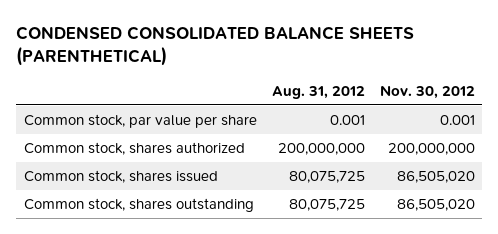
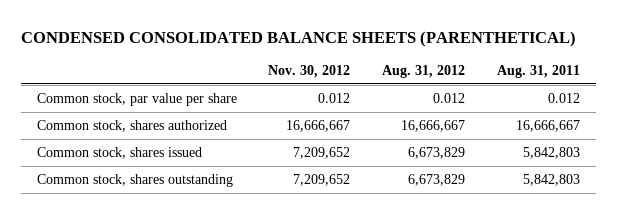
none -> [496,65,580,79] Aug. 31, 2011
[329,114,365,125] 0.001 -> [433,92,466,103] 0.012
[439,114,475,125] 0.001 -> [318,92,351,103] 0.012
[277,142,365,155] 200,000,000 -> [401,119,466,132] 16,666,667
[387,142,475,155] 200,000,000 -> [286,119,351,132] 16,666,667
[288,170,365,183] 80,075,725 -> [408,146,466,159] 6,673,829
[396,170,475,183] 86,505,020 -> [293,146,351,159] 7,209,652
[288,198,365,211] 80,075,725 -> [408,173,466,186] 6,673,829
[396,198,475,211] 86,505,020 -> [293,173,351,186] 7,209,652

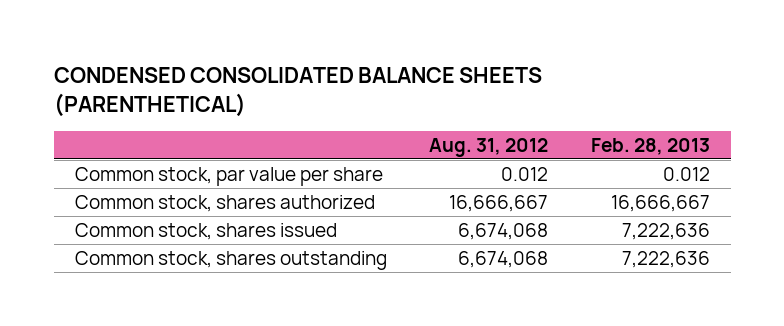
[268,65,351,79] Nov. 30, 2012 -> none
[496,65,580,79] Aug. 31, 2011 -> none
none -> [590,137,710,155] Feb. 28, 2013
[408,146,466,159] 6,673,829 -> [458,222,549,240] 6,674,068
[408,173,466,186] 6,673,829 -> [458,250,549,268] 6,674,068

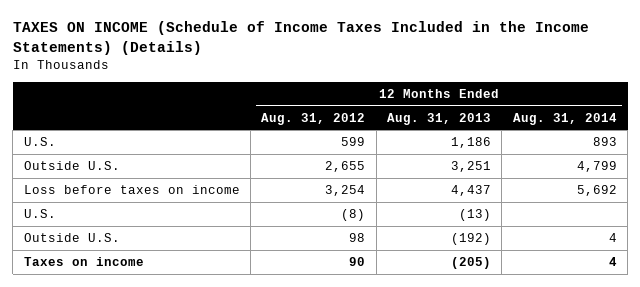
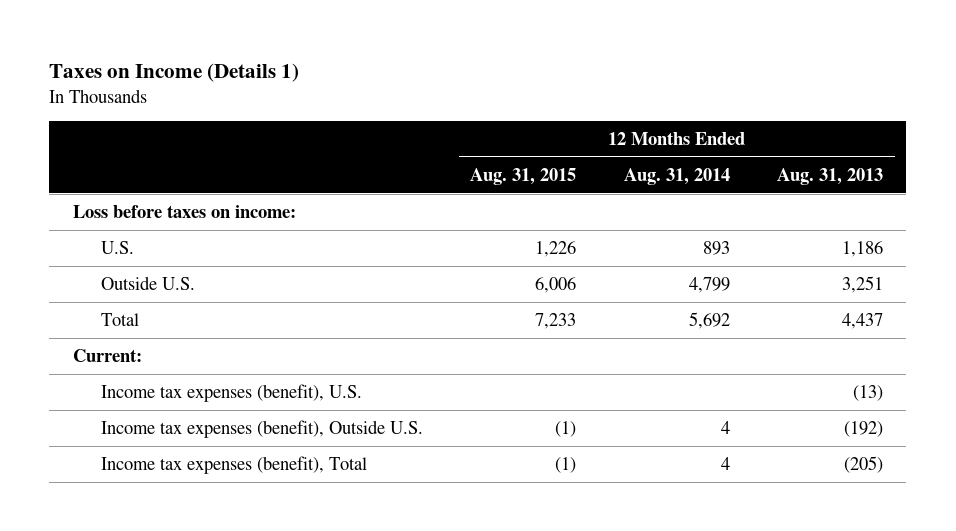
[12,21,589,56] TAXES ON INCOME (Schedule of Income Taxes Included in the Income Statements) (Details) -> [49,62,300,82] Taxes on Income (Details 1)
[261,112,366,125] Aug. 31, 2012 -> none
none -> [470,167,577,185] Aug. 31, 2015
none -> [72,204,296,218] Loss before taxes on income:
[23,185,240,195] Loss before taxes on income -> [101,312,140,326] Total
none -> [72,348,142,362] Current:
[23,209,56,219] U.S. -> [101,383,363,402] Income tax expenses (benefit), U.S.
[23,233,120,243] Outside U.S. -> [101,419,424,438] Income tax expenses (benefit), Outside U.S.
[23,257,144,267] Taxes on income -> [101,455,368,474] Income tax expenses (benefit), Total

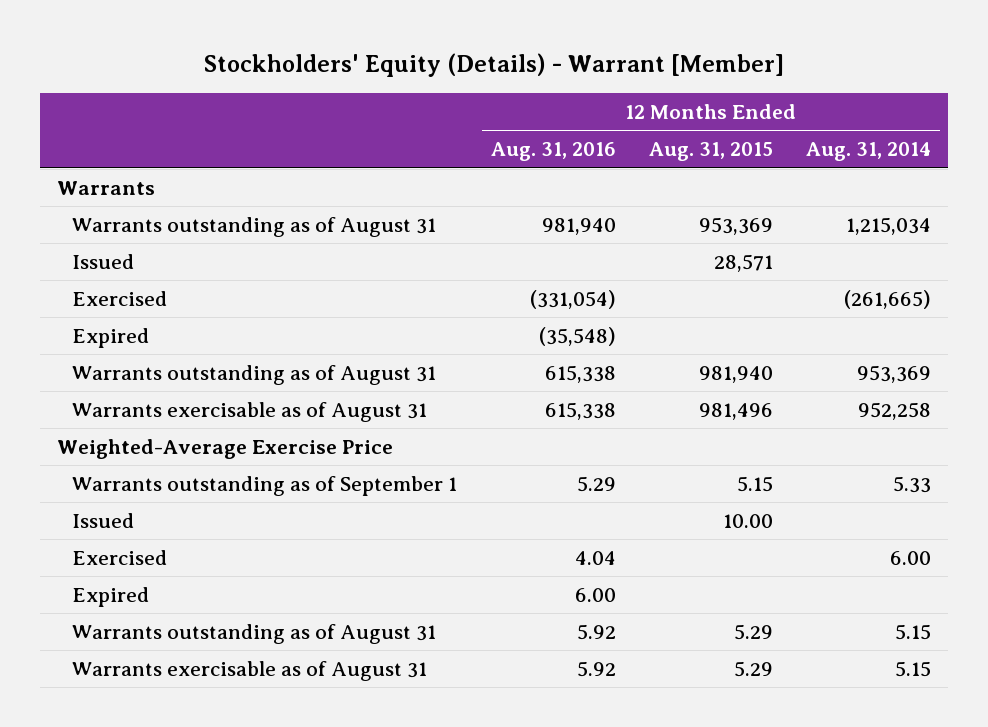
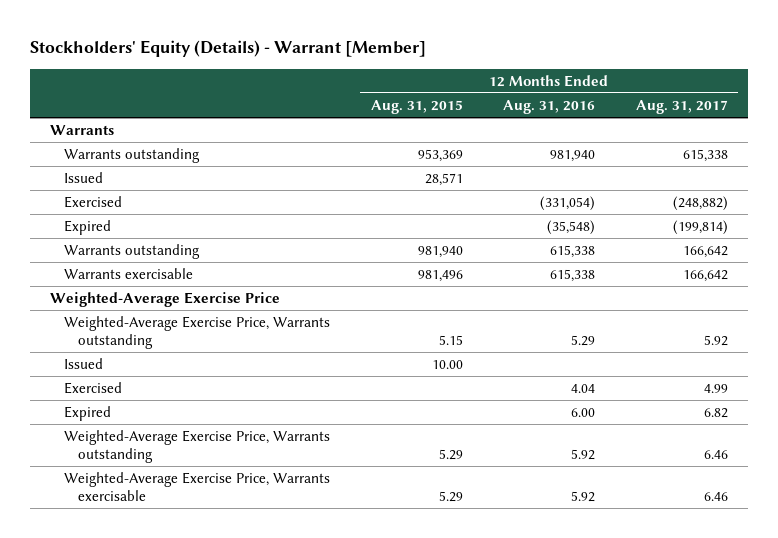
[806,142,932,162] Aug. 31, 2014 -> none
none -> [636,100,729,115] Aug. 31, 2017
[72,216,437,237] Warrants outstanding as of August 31 -> [63,148,200,164] Warrants outstanding
[72,364,437,385] Warrants outstanding as of August 31 -> [63,244,200,260] Warrants outstanding
[72,401,428,422] Warrants exercisable as of August 31 -> [63,268,193,280] Warrants exercisable
[72,475,458,496] Warrants outstanding as of September 1 -> [63,316,330,349] Weighted-Average Exercise Price, Warrants outstanding
[72,623,437,644] Warrants outstanding as of August 31 -> [63,430,330,463] Weighted-Average Exercise Price, Warrants outstanding
[72,660,428,681] Warrants exercisable as of August 31 -> [63,472,330,501] Weighted-Average Exercise Price, Warrants exercisable

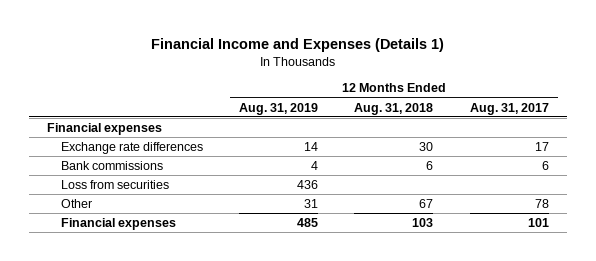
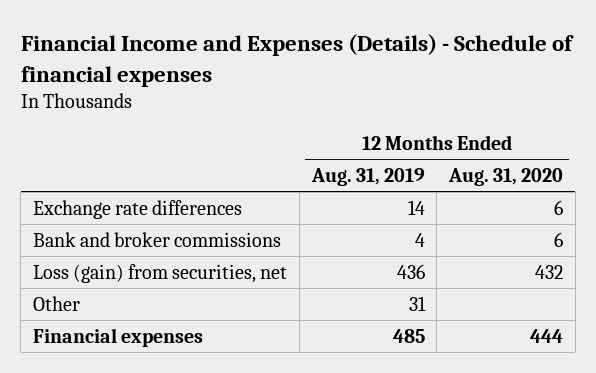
[150,37,444,52] Financial Income and Expenses (Details 1) -> [20,34,574,87] Financial Income and Expenses (Details) - Schedule of financial expenses
[354,102,434,115] Aug. 31, 2018 -> none
[469,102,549,115] Aug. 31, 2017 -> none
none -> [448,168,564,187] Aug. 31, 2020
[47,123,163,136] Financial expenses -> none
[60,161,163,171] Bank commissions -> [33,231,282,247] Bank and broker commissions
[60,180,169,190] Loss from securities -> [33,263,288,283] Loss (gain) from securities, net

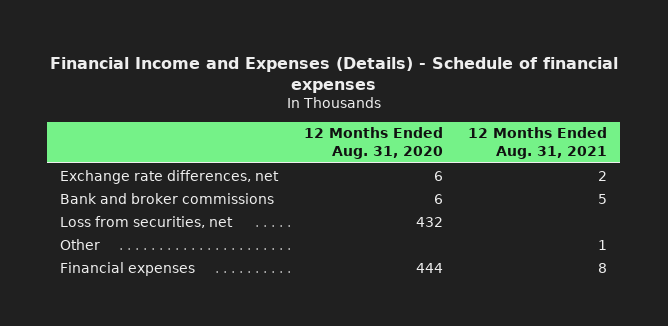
[310,168,425,187] Aug. 31, 2019 -> none
none -> [468,127,608,159] 12 Months Ended Aug. 31, 2021
[33,199,243,219] Exchange rate differences -> [60,169,280,184] Exchange rate differences, net
[33,263,288,283] Loss (gain) from securities, net -> [60,215,234,228] Loss from securities, net

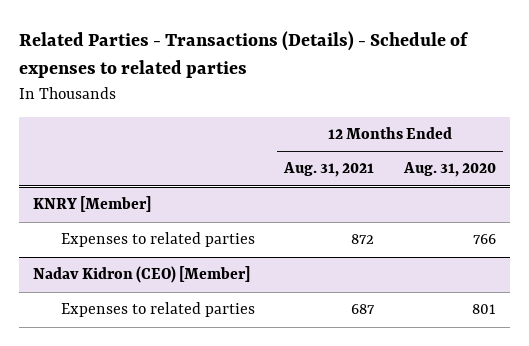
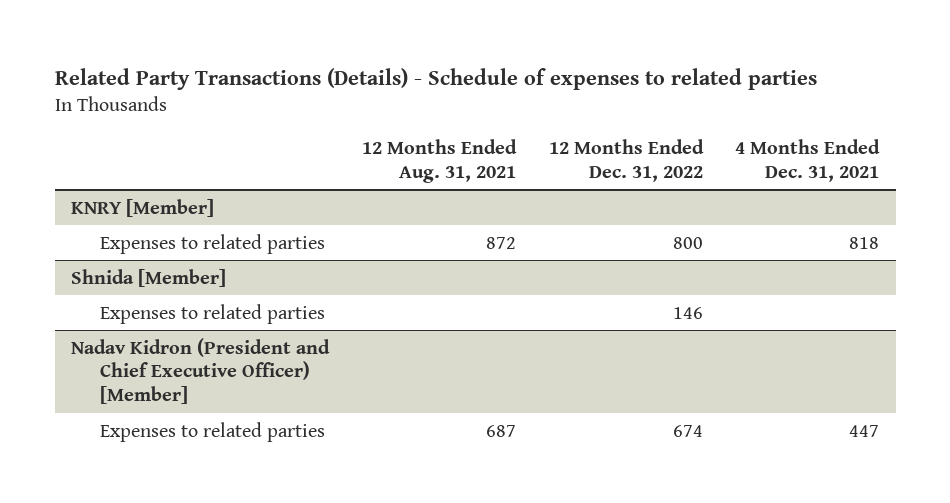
[18,31,469,79] Related Parties - Transactions (Details) - Schedule of expenses to related parties -> [54,67,817,90] Related Party Transactions (Details) - Schedule of expenses to related parties
[402,162,496,178] Aug. 31, 2020 -> none
none -> [548,138,704,182] 12 Months Ended Dec. 31, 2022
none -> [735,138,881,182] 4 Months Ended Dec. 31, 2021
none -> [71,268,227,287] Shnida [Member]
none -> [99,303,325,324] Expenses to related parties
[33,266,251,284] Nadav Kidron (CEO) [Member] -> [71,337,331,405] Nadav Kidron (President and Chief Executive Officer) [Member]

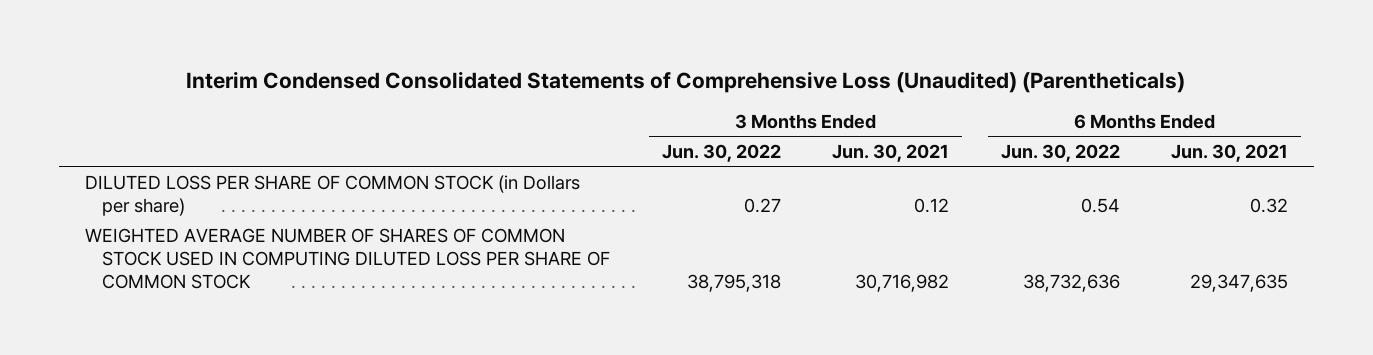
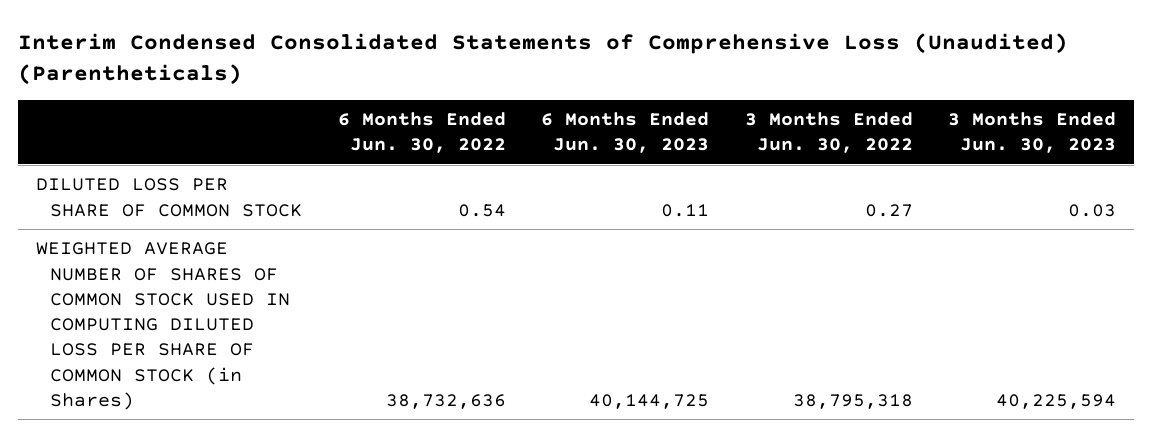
[832,143,950,162] Jun. 30, 2021 -> none
[1171,143,1289,162] Jun. 30, 2021 -> none
none -> [541,111,710,154] 6 Months Ended Jun. 30, 2023
none -> [948,111,1117,154] 3 Months Ended Jun. 30, 2023
[84,174,580,216] DILUTED LOSS PER SHARE OF COMMON STOCK (in Dollars per share) -> [35,178,303,217] DILUTED LOSS PER SHARE OF COMMON STOCK
[84,227,611,289] WEIGHTED AVERAGE NUMBER OF SHARES OF COMMON STOCK USED IN COMPUTING DILUTED LOSS PER SHARE OF COMMON STOCK -> [35,242,291,410] WEIGHTED AVERAGE NUMBER OF SHARES OF COMMON STOCK USED IN COMPUTING DILUTED LOSS PER SHARE OF COMMON STOCK (in Shares)

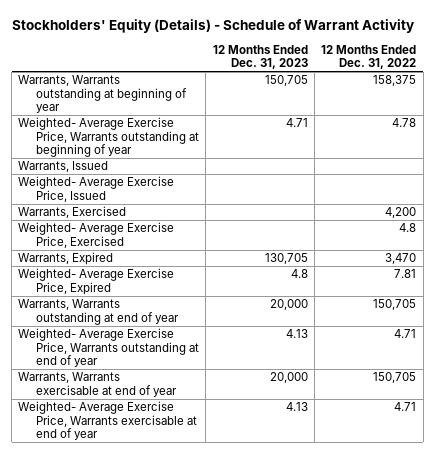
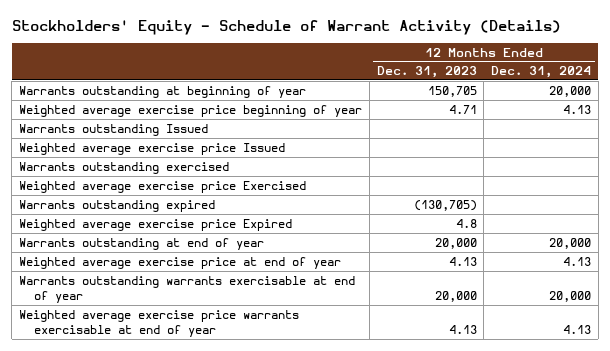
[11,18,414,33] Stockholders' Equity (Details) - Schedule of Warrant Activity -> [11,19,561,35] Stockholders' Equity - Schedule of Warrant Activity (Details)
[321,44,417,70] 12 Months Ended Dec. 31, 2022 -> none
none -> [491,66,592,79] Dec. 31, 2024
[18,75,188,114] Warrants, Warrants outstanding at beginning of year -> [19,85,307,98] Warrants outstanding at beginning of year
[18,117,200,158] Weighted- Average Exercise Price, Warrants outstanding at beginning of year -> [19,104,363,117] Weighted average exercise price beginning of year
[18,161,109,173] Warrants, Issued -> [19,123,209,136] Warrants outstanding Issued
[18,176,175,202] Weighted- Average Exercise Price, Issued -> [19,142,286,155] Weighted average exercise price Issued
[18,206,127,219] Warrants, Exercised -> [19,161,230,174] Warrants outstanding exercised
[18,222,175,248] Weighted- Average Exercise Price, Exercised -> [19,180,307,193] Weighted average exercise price Exercised
[18,252,114,266] Warrants, Expired -> [19,199,216,212] Warrants outstanding expired
[264,253,308,265] 130,705 -> [413,199,477,211] (130,705)
[18,268,175,295] Weighted- Average Exercise Price, Expired -> [19,218,293,231] Weighted average exercise price Expired
[18,299,180,325] Warrants, Warrants outstanding at end of year -> [19,237,265,250] Warrants outstanding at end of year
[18,328,200,368] Weighted- Average Exercise Price, Warrants outstanding at end of year -> [19,256,342,269] Weighted average exercise price at end of year
[18,372,178,397] Warrants, Warrants exercisable at end of year -> [19,275,356,304] Warrants outstanding warrants exercisable at end of year
[18,401,198,441] Weighted- Average Exercise Price, Warrants exercisable at end of year -> [19,309,300,338] Weighted average exercise price warrants exercisable at end of year

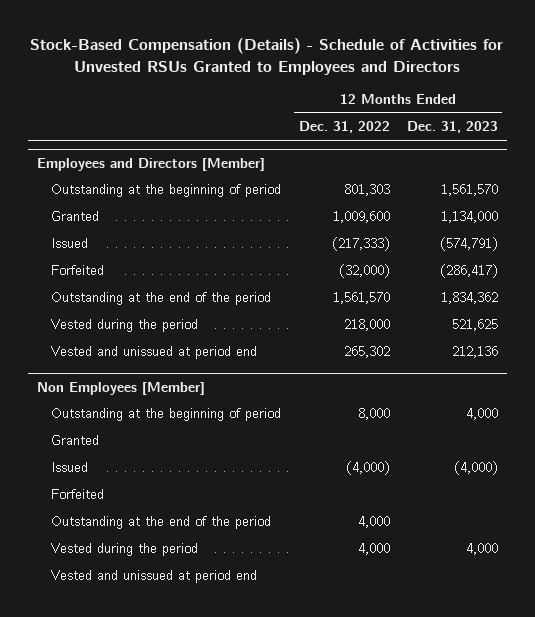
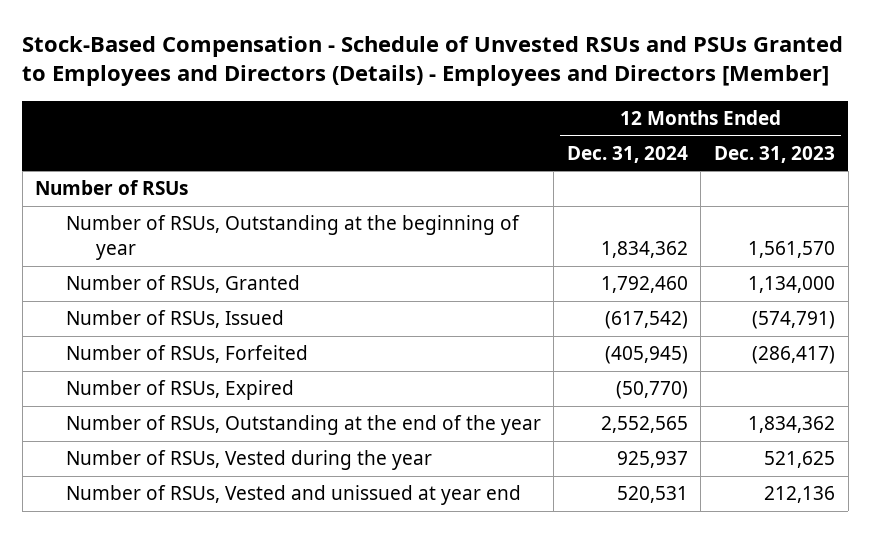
[30,37,504,75] Stock-Based Compensation (Details) - Schedule of Activities for Unvested RSUs Granted to Employees and Directors -> [22,35,844,87] Stock-Based Compensation - Schedule of Unvested RSUs and PSUs Granted to Employees and Directors (Details) - Employees and Directors [Member]
[298,121,390,134] Dec. 31, 2022 -> none
none -> [566,145,688,163] Dec. 31, 2024
[36,157,265,171] Employees and Directors [Member] -> none
[36,381,205,395] Non Employees [Member] -> none
[51,408,282,422] Outstanding at the beginning of period -> none
[51,435,100,446] Granted -> none
[51,462,89,473] Issued -> none
[51,489,105,500] Forfeited -> none
[51,516,272,530] Outstanding at the end of the period -> none
[51,543,199,557] Vested during the period -> none
[51,570,258,584] Vested and unissued at period end -> none
none -> [35,180,189,196] Number of RSUs
[51,184,282,198] Outstanding at the beginning of period -> [65,215,520,261] Number of RSUs, Outstanding at the beginning of year
[51,211,100,222] Granted -> [65,275,300,294] Number of RSUs, Granted
[51,238,89,249] Issued -> [65,310,284,329] Number of RSUs, Issued
[51,265,105,276] Forfeited -> [65,345,308,364] Number of RSUs, Forfeited
none -> [65,380,294,401] Number of RSUs, Expired
[51,292,272,306] Outstanding at the end of the period -> [65,415,541,436] Number of RSUs, Outstanding at the end of the year
[51,319,199,333] Vested during the period -> [65,450,432,471] Number of RSUs, Vested during the year
[51,346,258,360] Vested and unissued at period end -> [65,485,521,506] Number of RSUs, Vested and unissued at year end

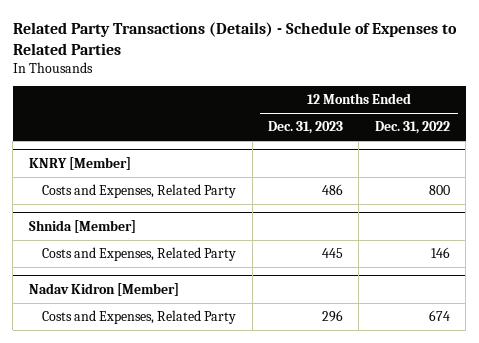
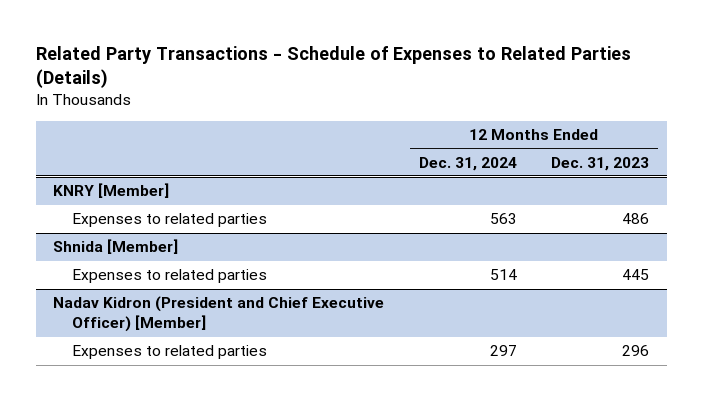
[12,21,457,55] Related Party Transactions (Details) - Schedule of Expenses to Related Parties -> [35,45,631,89] Related Party Transactions - Schedule of Expenses to Related Parties (Details)
[374,121,450,135] Dec. 31, 2022 -> none
none -> [418,156,517,171] Dec. 31, 2024
[42,184,237,199] Costs and Expenses, Related Party -> [71,213,267,228] Expenses to related parties
[42,247,237,262] Costs and Expenses, Related Party -> [71,269,267,284] Expenses to related parties
[28,282,179,296] Nadav Kidron [Member] -> [53,296,385,333] Nadav Kidron (President and Chief Executive Officer) [Member]
[42,310,237,325] Costs and Expenses, Related Party -> [71,345,267,360] Expenses to related parties

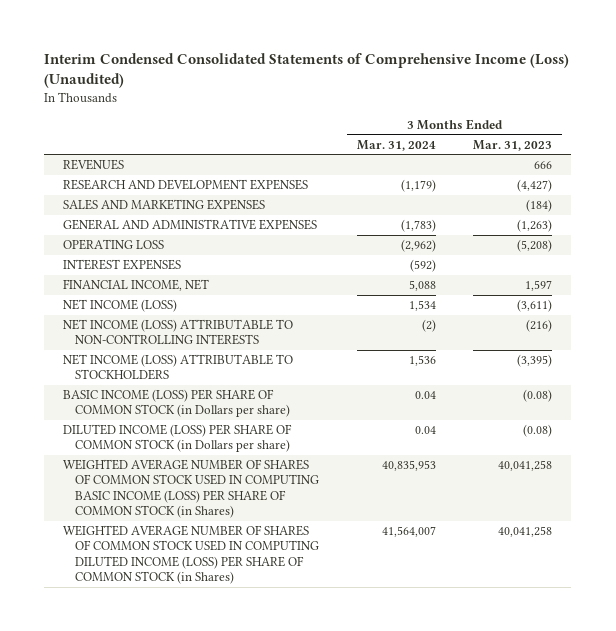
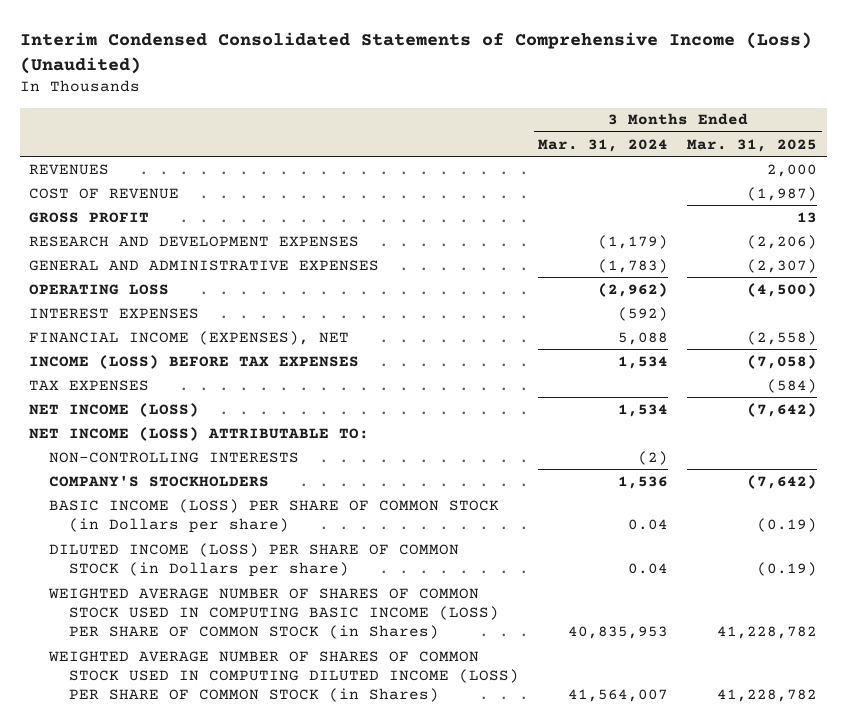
[473,139,553,151] Mar. 31, 2023 -> none
none -> [687,138,818,152] Mar. 31, 2025
none -> [29,187,180,199] COST OF REVENUE
none -> [29,211,150,223] GROSS PROFIT
[63,199,266,211] SALES AND MARKETING EXPENSES -> none
[63,279,210,292] FINANCIAL INCOME, NET -> [29,330,350,345] FINANCIAL INCOME (EXPENSES), NET
none -> [29,354,360,369] INCOME (LOSS) BEFORE TAX EXPENSES
none -> [29,379,150,391] TAX EXPENSES
none -> [29,426,370,441] NET INCOME (LOSS) ATTRIBUTABLE TO:
[63,319,294,346] NET INCOME (LOSS) ATTRIBUTABLE TO NON-CONTROLLING INTERESTS -> [49,451,300,463] NON-CONTROLLING INTERESTS
[63,354,294,381] NET INCOME (LOSS) ATTRIBUTABLE TO STOCKHOLDERS -> [49,475,270,487] COMPANY'S STOCKHOLDERS

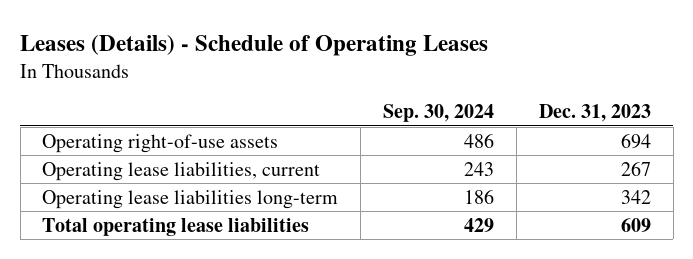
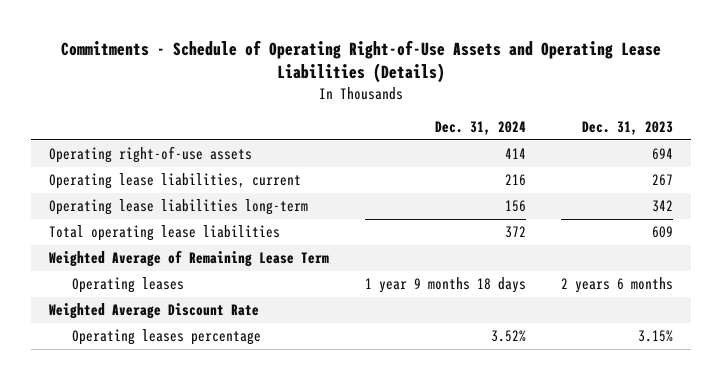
[20,34,489,56] Leases (Details) - Schedule of Operating Leases -> [61,39,662,84] Commitments - Schedule of Operating Right-of-Use Assets and Operating Lease Liabilities (Details)
[383,104,495,123] Sep. 30, 2024 -> none
none -> [434,121,526,136] Dec. 31, 2024
none -> [49,250,330,268] Weighted Average of Remaining Lease Term
none -> [71,277,184,294] Operating leases
none -> [49,303,260,320] Weighted Average Discount Rate
none -> [71,329,261,346] Operating leases percentage

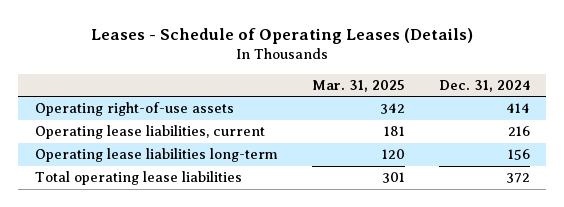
[61,39,662,84] Commitments - Schedule of Operating Right-of-Use Assets and Operating Lease Liabilities (Details) -> [91,28,474,45] Leases - Schedule of Operating Leases (Details)
[582,121,674,136] Dec. 31, 2023 -> none
none -> [311,80,405,93] Mar. 31, 2025
[49,250,330,268] Weighted Average of Remaining Lease Term -> none
[71,277,184,294] Operating leases -> none
[49,303,260,320] Weighted Average Discount Rate -> none
[71,329,261,346] Operating leases percentage -> none

